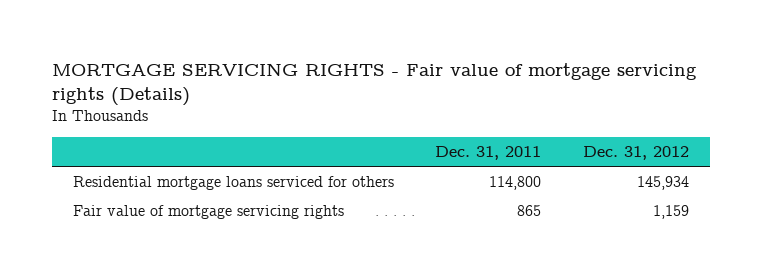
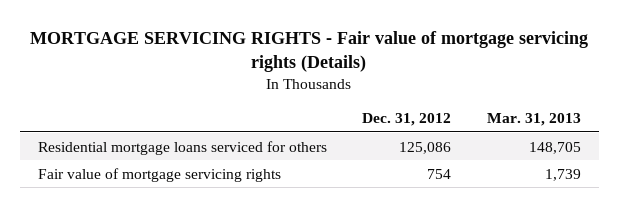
[435,145,542,160] Dec. 31, 2011 -> none
none -> [486,113,581,127] Mar. 31, 2013
[637,175,690,190] 145,934 -> [399,141,452,154] 125,086
[653,204,690,219] 1,159 -> [427,168,452,179] 754

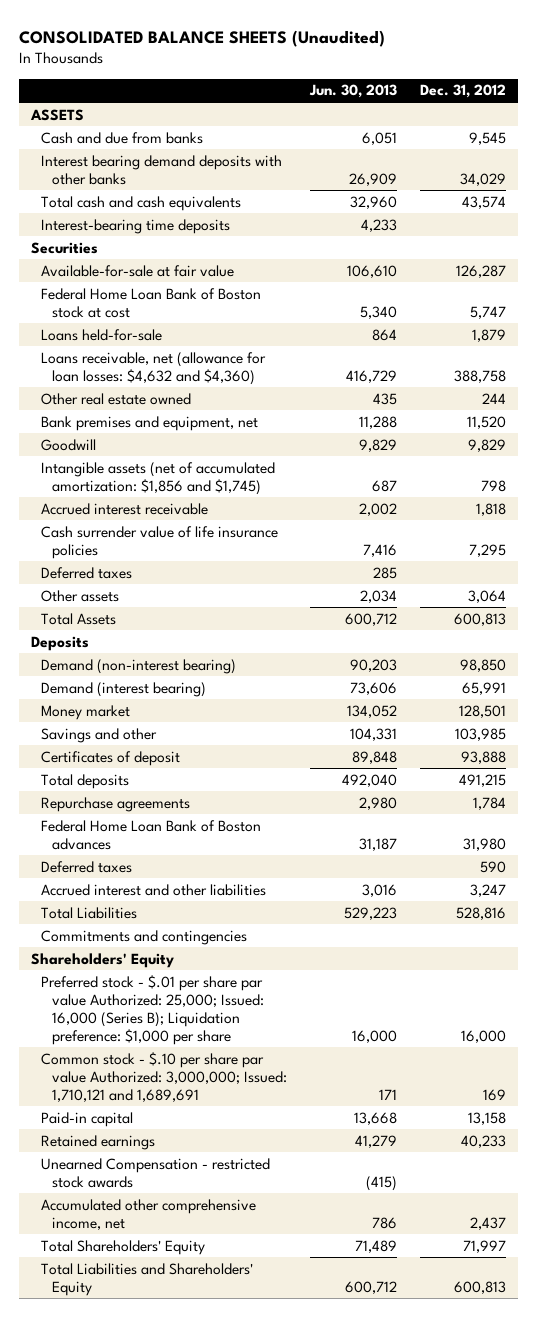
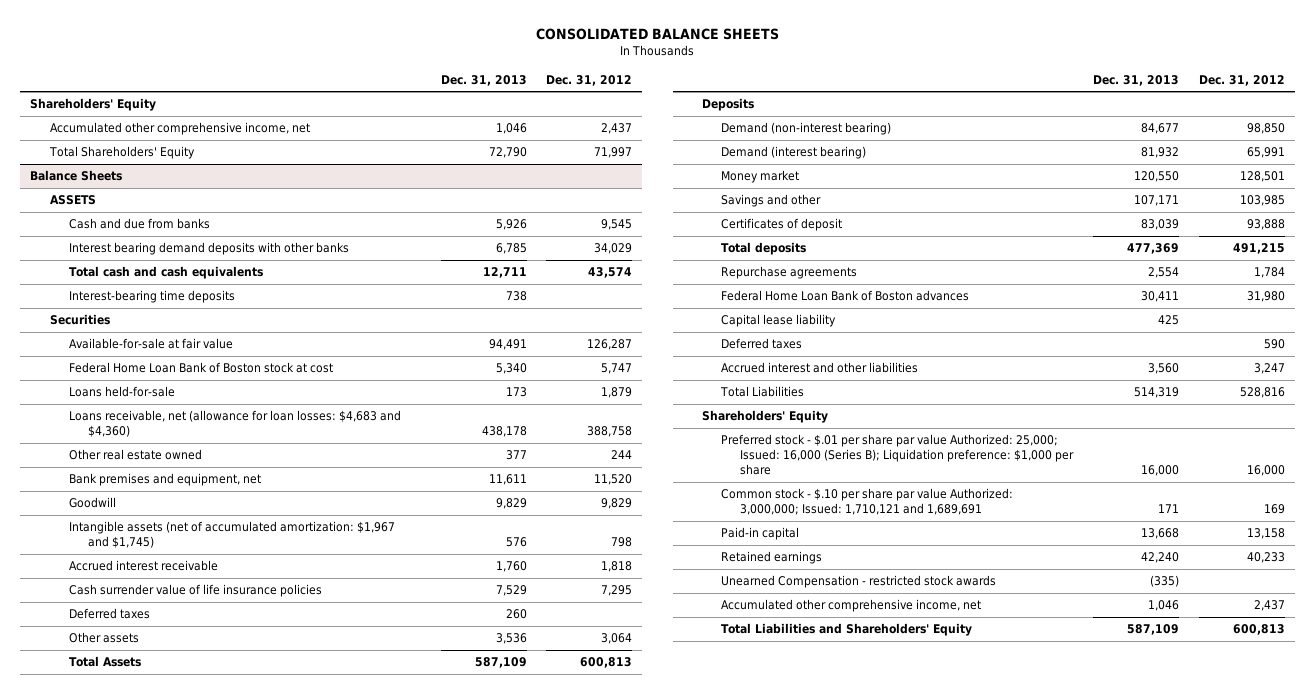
[19,29,386,47] CONSOLIDATED BALANCE SHEETS (Unaudited) -> [536,28,780,41] CONSOLIDATED BALANCE SHEETS
[309,84,398,99] Jun. 30, 2013 -> none
none -> [440,74,527,86] Dec. 31, 2013
none -> [30,98,157,112] Shareholders' Equity
none -> [49,122,310,136] Accumulated other comprehensive income, net
[41,1239,206,1255] Total Shareholders' Equity -> [48,146,195,160] Total Shareholders' Equity
none -> [30,170,123,182] Balance Sheets
[41,351,267,385] Loans receivable, net (allowance for loan losses: $4,632 and $4,360) -> [68,410,401,438] Loans receivable, net (allowance for loan losses: $4,683 and $4,360)
[41,461,276,495] Intangible assets (net of accumulated amortization: $1,856 and $1,745) -> [68,521,395,549] Intangible assets (net of accumulated amortization: $1,967 and $1,745)
none -> [720,314,836,328] Capital lease liability
[41,929,248,945] Commitments and contingencies -> none

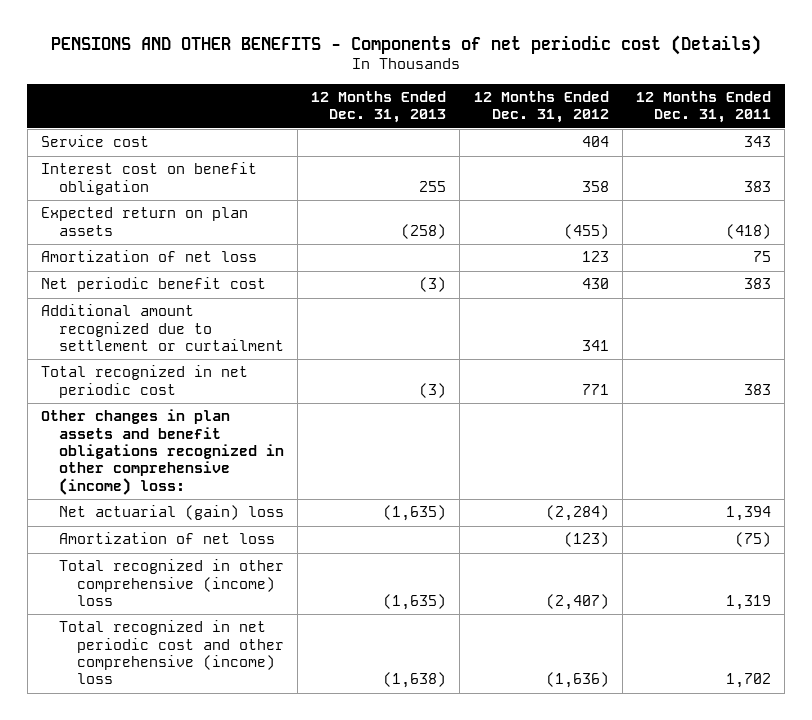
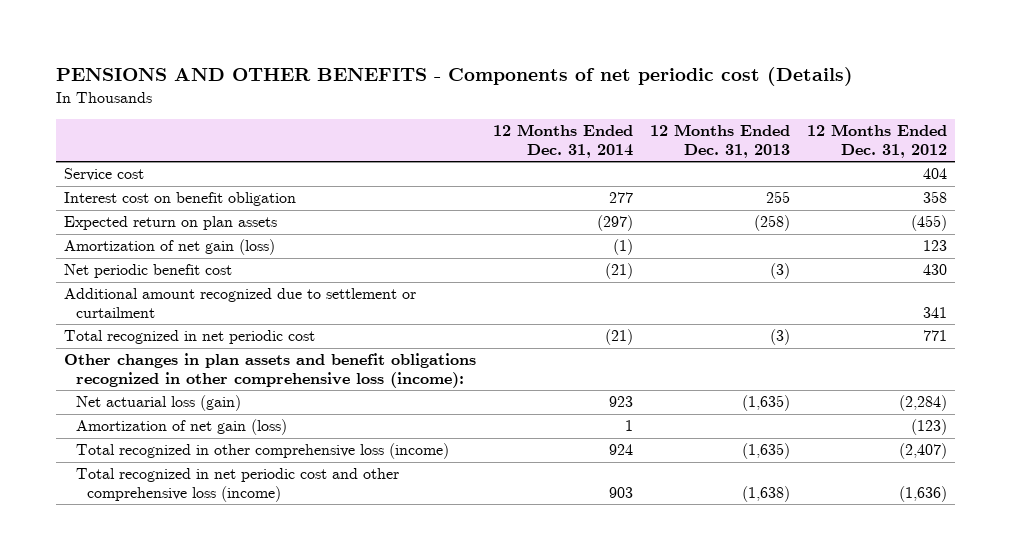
[635,90,771,124] 12 Months Ended Dec. 31, 2011 -> none
none -> [493,124,634,158] 12 Months Ended Dec. 31, 2014
[41,250,258,263] Amortization of net loss -> [64,239,276,256] Amortization of net gain (loss)
[41,409,284,495] Other changes in plan assets and benefit obligations recognized in other comprehensive (income) loss: -> [64,353,477,388] Other changes in plan assets and benefit obligations recognized in other comprehensive loss (income):
[58,505,284,521] Net actuarial (gain) loss -> [75,395,241,412] Net actuarial loss (gain)
[58,532,275,545] Amortization of net loss -> [75,419,287,436] Amortization of net gain (loss)
[58,559,284,607] Total recognized in other comprehensive (income) loss -> [75,443,449,460] Total recognized in other comprehensive loss (income)
[58,620,284,685] Total recognized in net periodic cost and other comprehensive (income) loss -> [75,468,399,502] Total recognized in net periodic cost and other comprehensive loss (income)

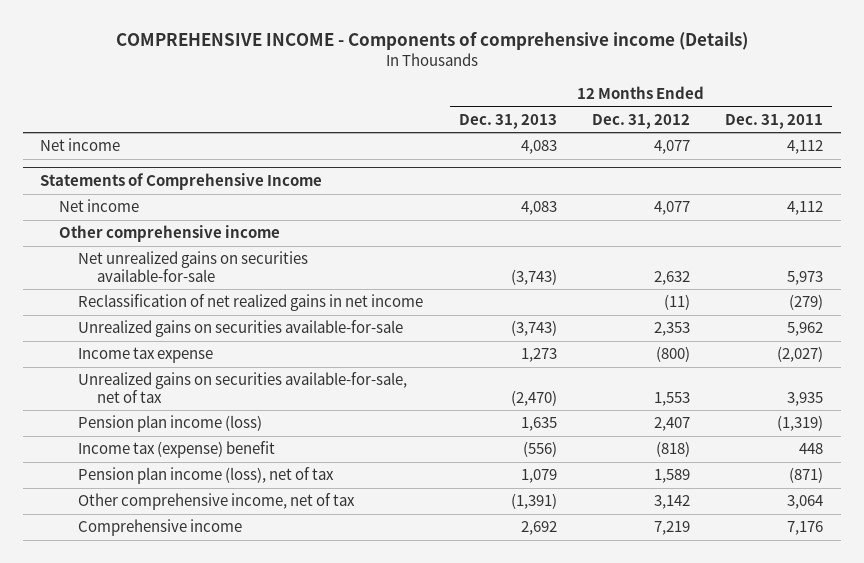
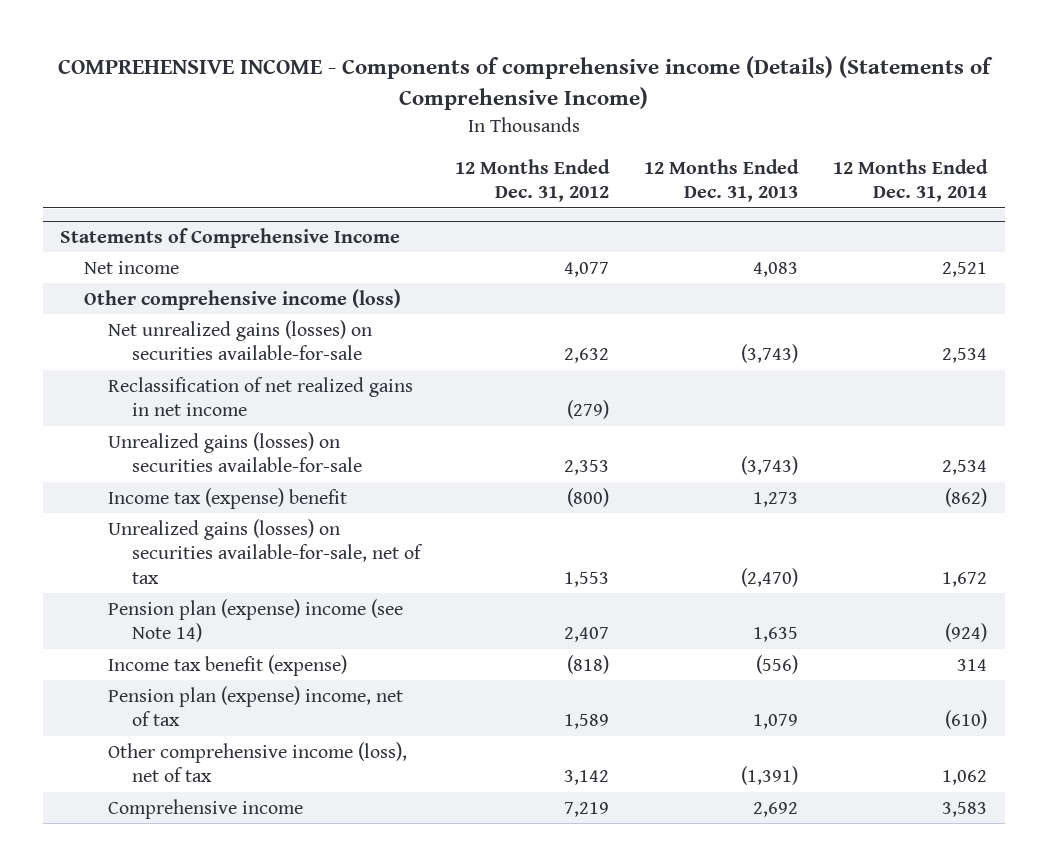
[115,31,748,50] COMPREHENSIVE INCOME - Components of comprehensive income (Details) -> [57,55,993,110] COMPREHENSIVE INCOME - Components of comprehensive income (Details) (Statements of Comprehensive Income)
[725,113,824,129] Dec. 31, 2011 -> none
none -> [833,158,989,203] 12 Months Ended Dec. 31, 2014
[40,138,121,152] Net income -> none
[59,225,281,243] Other comprehensive income -> [84,288,402,310] Other comprehensive income (loss)
[78,251,309,282] Net unrealized gains on securities available-for-sale -> [107,319,372,361] Net unrealized gains (losses) on securities available-for-sale
[663,294,690,311] (11) -> [566,400,609,420] (279)
[78,320,404,338] Unrealized gains on securities available-for-sale -> [107,431,362,473] Unrealized gains (losses) on securities available-for-sale
[78,347,214,364] Income tax expense -> [107,487,347,509] Income tax (expense) benefit
[78,372,408,403] Unrealized gains on securities available-for-sale, net of tax -> [107,518,423,585] Unrealized gains (losses) on securities available-for-sale, net of tax
[78,415,263,433] Pension plan income (loss) -> [107,598,403,643] Pension plan (expense) income (see Note 14)
[78,441,276,459] Income tax (expense) benefit -> [107,654,347,676] Income tax benefit (expense)
[78,467,335,485] Pension plan income (loss), net of tax -> [107,685,403,727] Pension plan (expense) income, net of tax
[78,493,356,511] Other comprehensive income, net of tax -> [107,741,407,783] Other comprehensive income (loss), net of tax

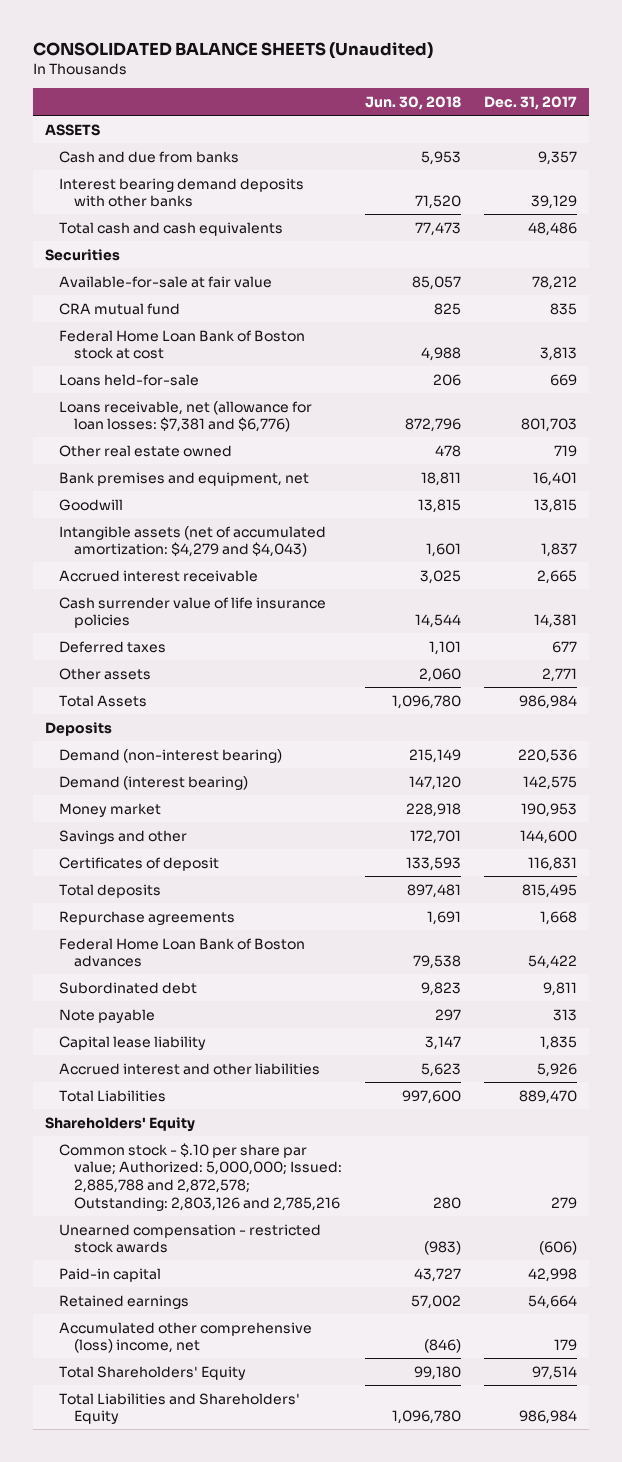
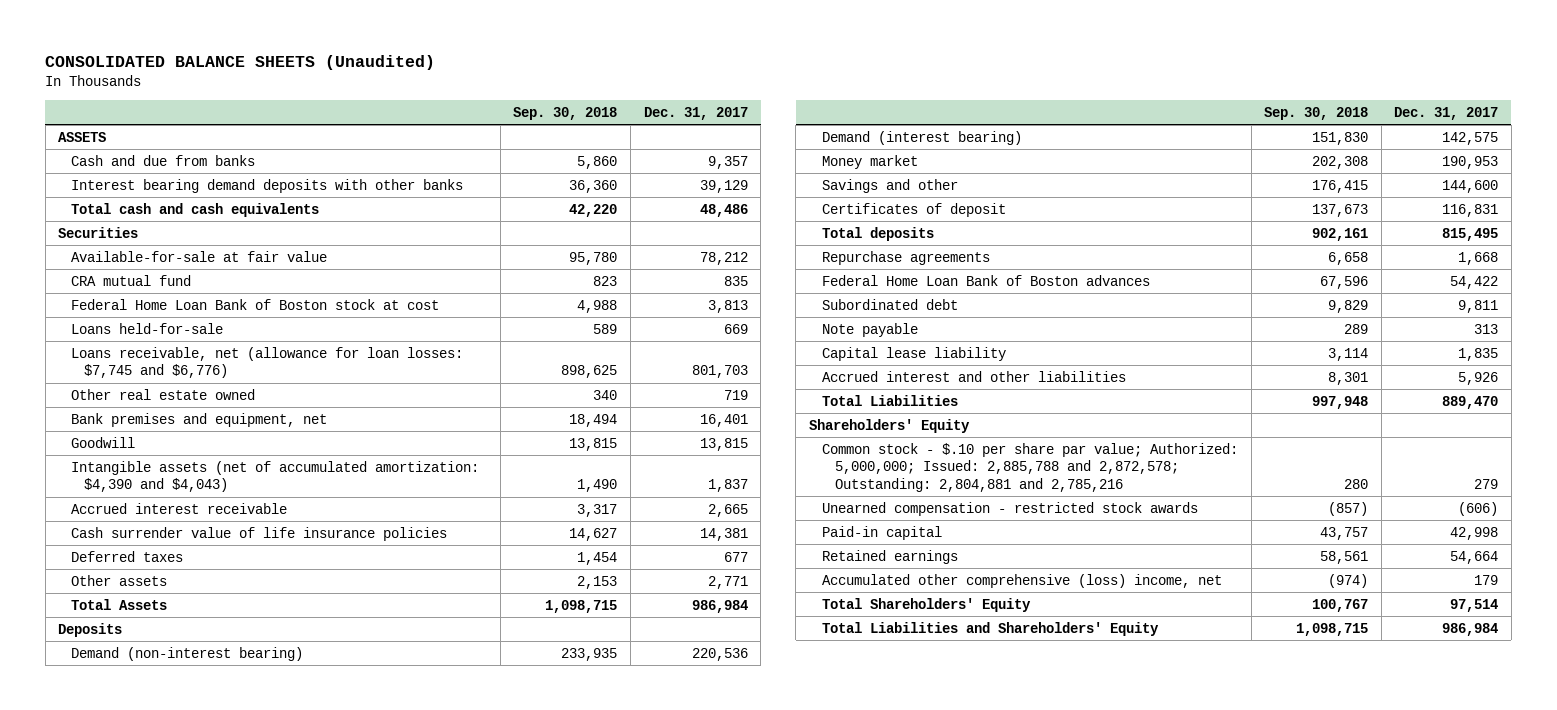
[365,96,462,111] Jun. 30, 2018 -> none
none -> [513,107,618,121] Sep. 30, 2018
[59,400,313,433] Loans receivable, net (allowance for loan losses: $7,381 and $6,776) -> [71,346,464,379] Loans receivable, net (allowance for loan losses: $7,745 and $6,776)
[59,525,327,558] Intangible assets (net of accumulated amortization: $4,279 and $4,043) -> [71,460,480,493] Intangible assets (net of accumulated amortization: $4,390 and $4,043)
[59,1142,343,1211] Common stock - $.10 per share par value; Authorized: 5,000,000; Issued: 2,885,788 and 2,872,578; Outstanding: 2,803,126 and 2,785,216 -> [822,442,1239,493] Common stock - $.10 per share par value; Authorized: 5,000,000; Issued: 2,885,788 and 2,872,578; Outstanding: 2,804,881 and 2,785,216

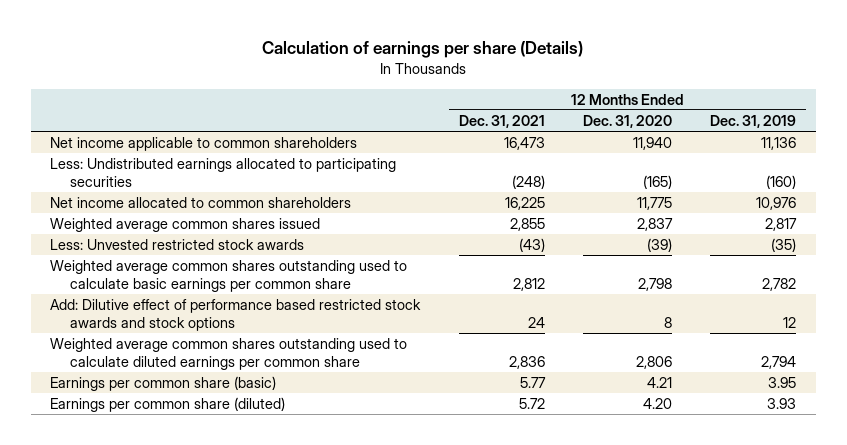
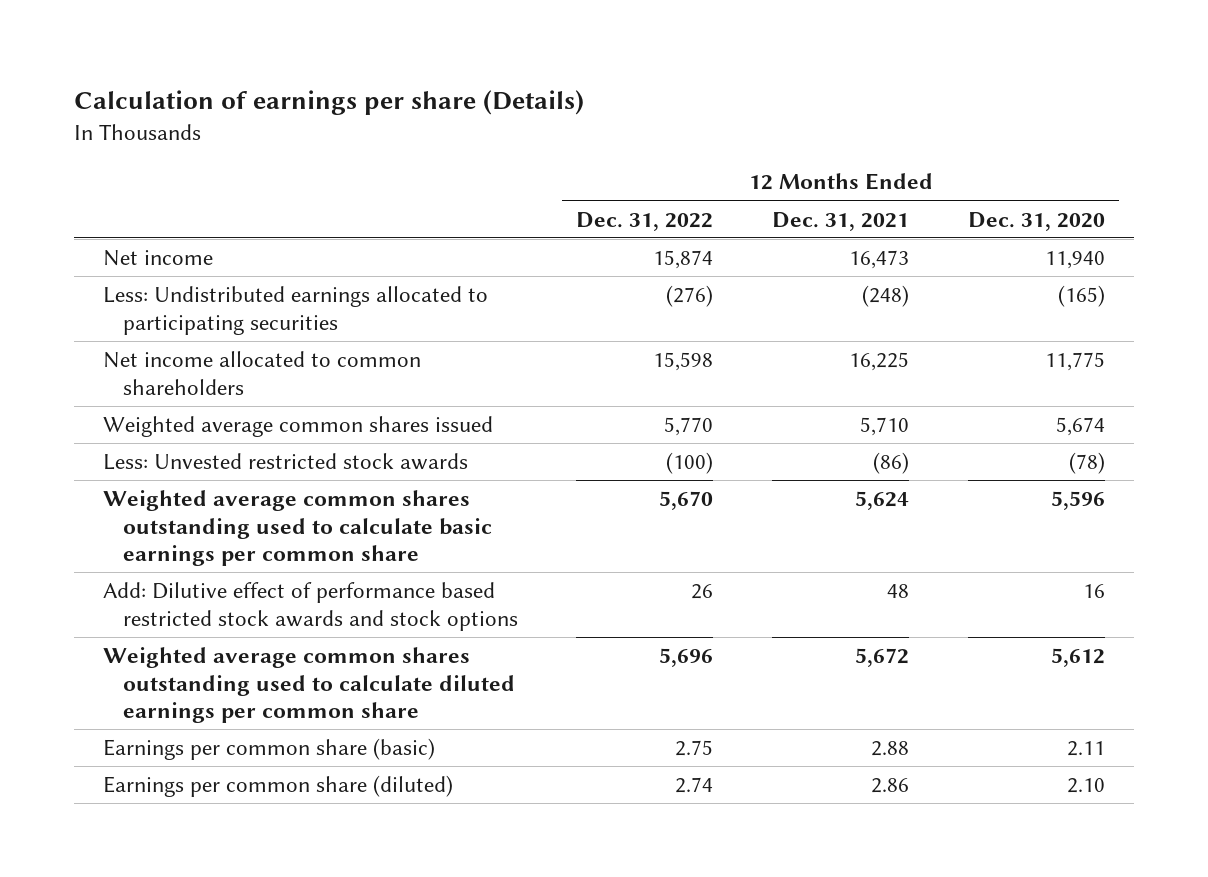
[710,115,797,129] Dec. 31, 2019 -> none
none -> [576,211,714,231] Dec. 31, 2022
[50,137,358,152] Net income applicable to common shareholders -> [102,250,213,267] Net income
[509,218,545,232] 2,855 -> [860,417,910,437] 5,710
[637,218,674,232] 2,837 -> [1055,417,1105,437] 5,674
[518,238,545,253] (43) -> [873,452,910,475] (86)
[647,238,673,253] (39) -> [1068,452,1105,475] (78)
[512,277,545,291] 2,812 -> [855,491,910,511] 5,624
[638,277,673,291] 2,798 -> [1050,491,1105,511] 5,596
[527,316,545,328] 24 -> [887,584,910,599] 48
[664,316,673,328] 8 -> [1082,584,1105,599] 16
[508,355,545,369] 2,836 -> [855,648,910,668] 5,672
[636,355,673,369] 2,806 -> [1050,648,1105,668] 5,612
[519,377,546,389] 5.77 -> [871,741,910,757] 2.88
[647,377,673,389] 4.21 -> [1066,741,1105,757] 2.11
[518,398,545,410] 5.72 -> [871,778,910,794] 2.86
[643,398,673,410] 4.20 -> [1066,778,1105,794] 2.10

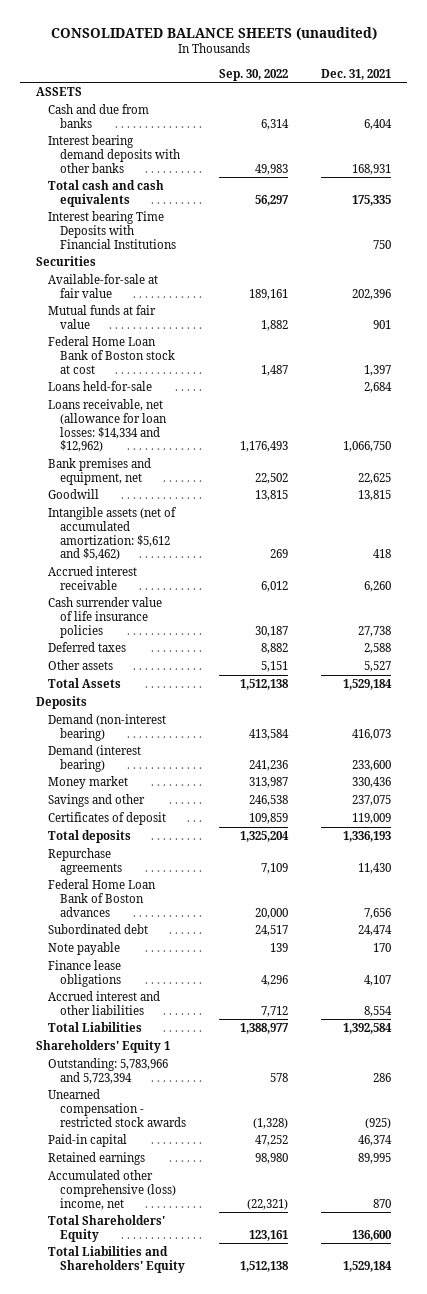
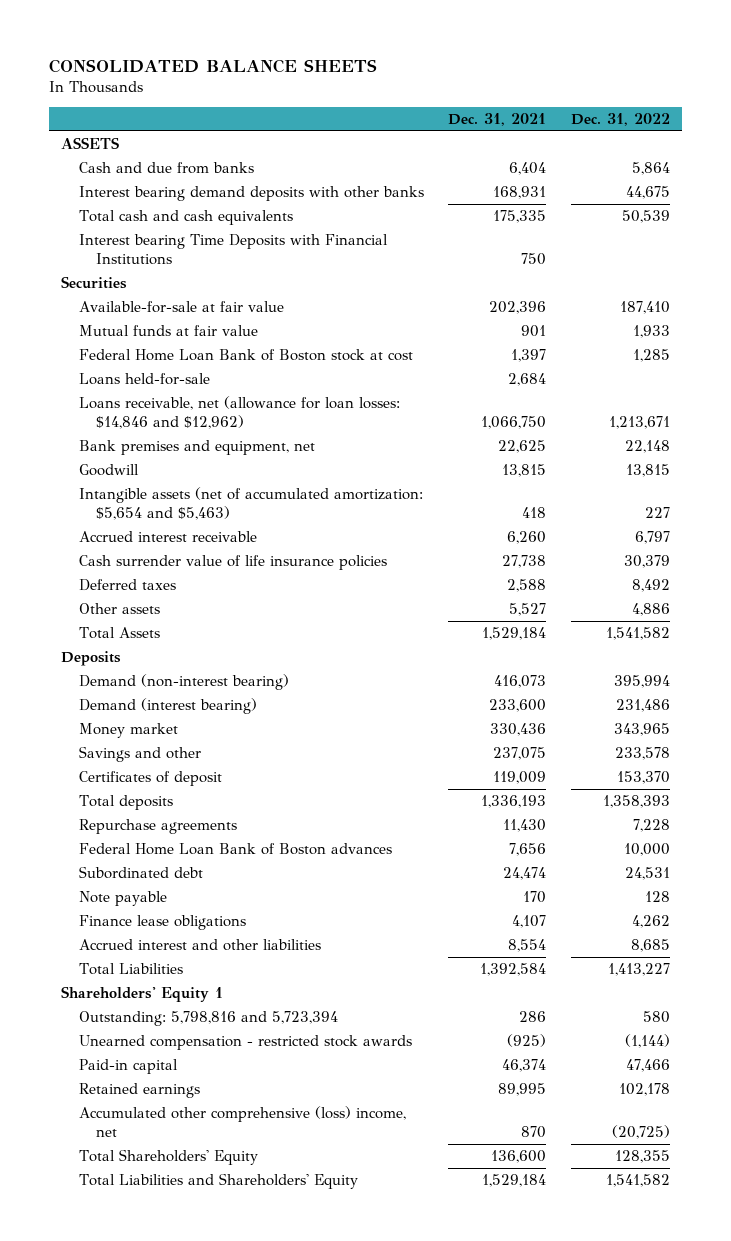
[50,26,377,40] CONSOLIDATED BALANCE SHEETS (unaudited) -> [48,58,377,73] CONSOLIDATED BALANCE SHEETS
[218,68,288,81] Sep. 30, 2022 -> none
none -> [571,113,671,127] Dec. 31, 2022
[47,398,167,453] Loans receivable, net (allowance for loan losses: $14,334 and $12,962) -> [78,395,400,430] Loans receivable, net (allowance for loan losses: $14,846 and $12,962)
[47,506,177,561] Intangible assets (net of accumulated amortization: $5,612 and $5,462) -> [78,486,423,521] Intangible assets (net of accumulated amortization: $5,654 and $5,463)
[47,1057,168,1084] Outstanding: 5,783,966 and 5,723,394 -> [78,1010,338,1026] Outstanding: 5,798,816 and 5,723,394

